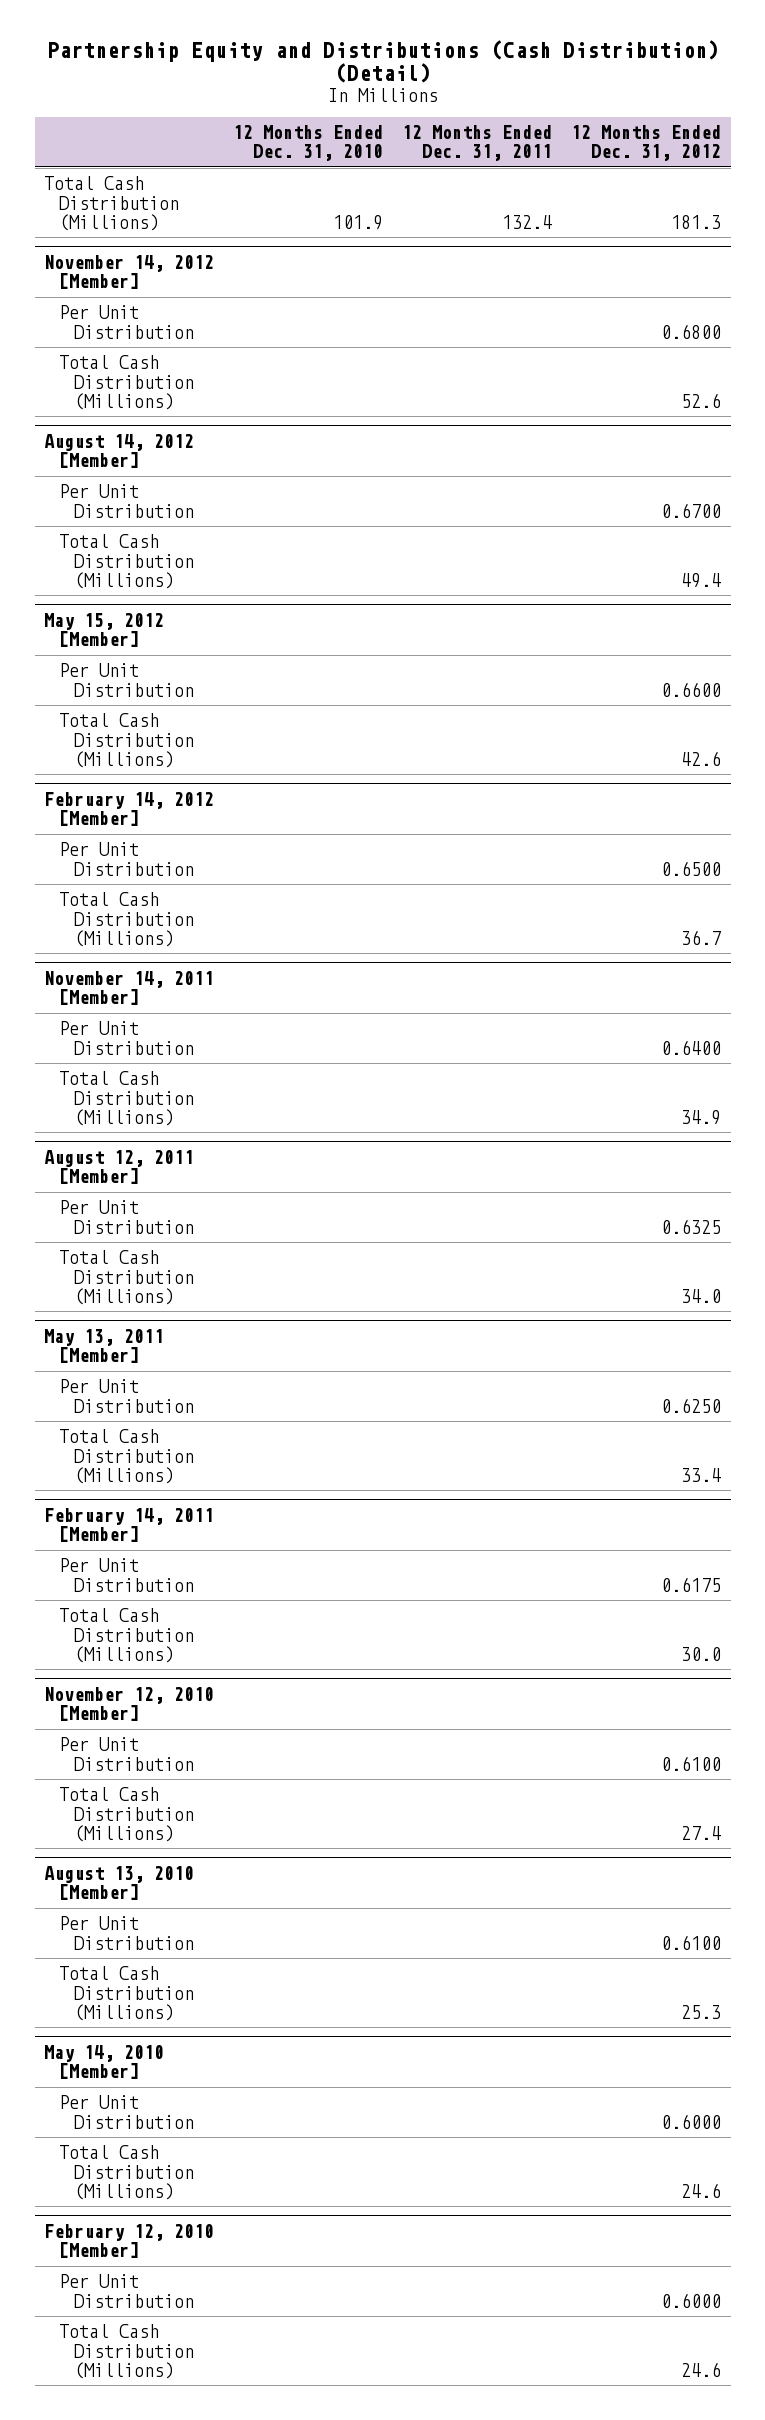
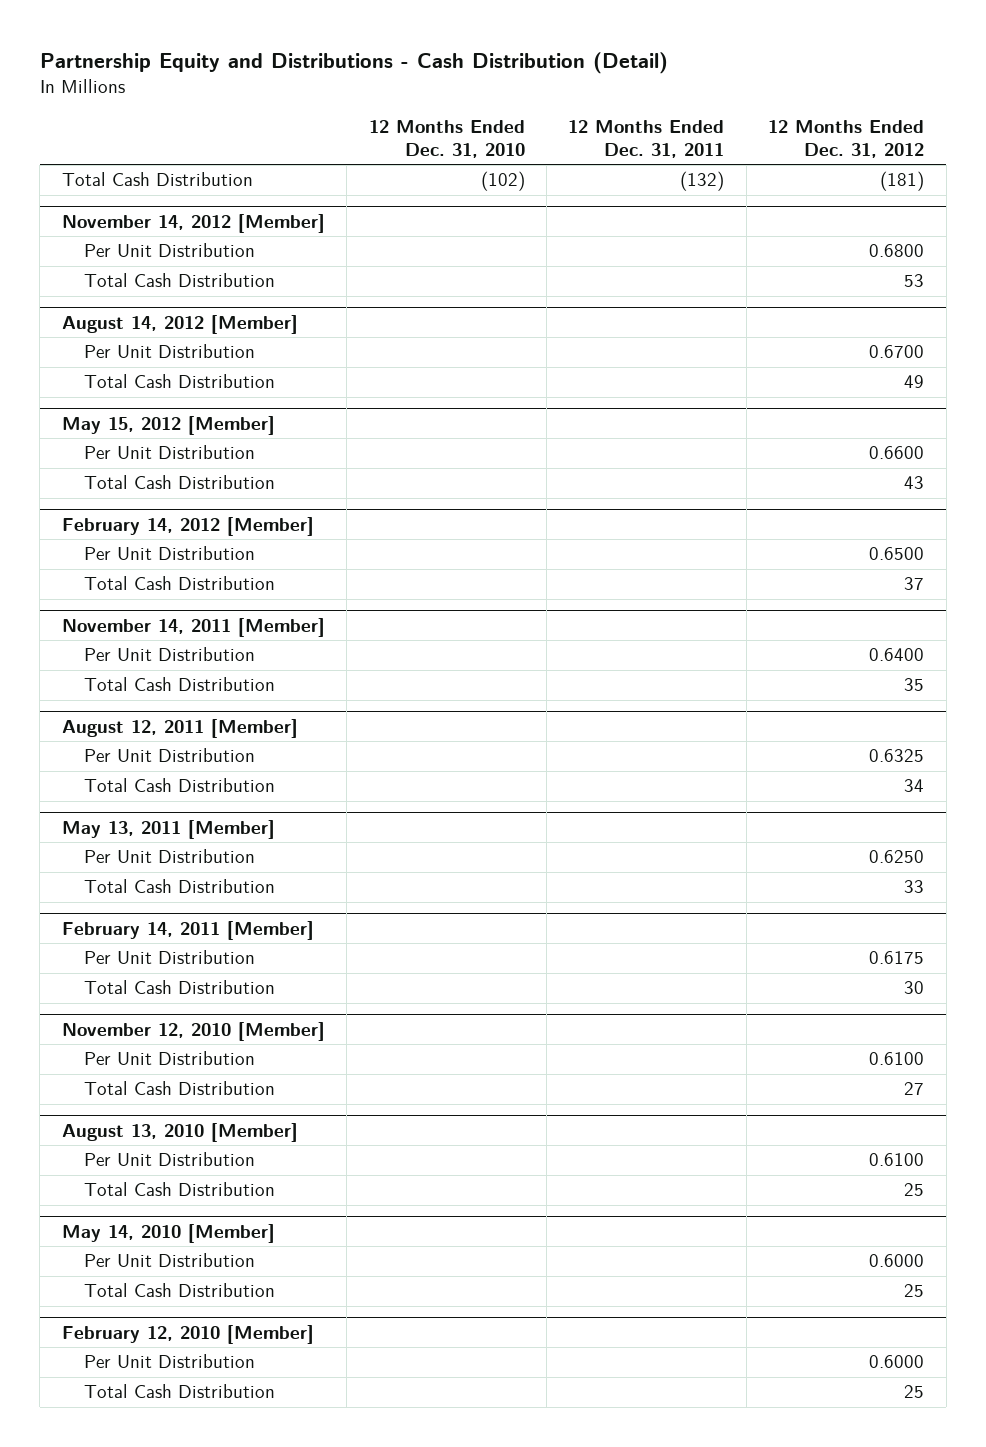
[46,40,719,84] Partnership Equity and Distributions (Cash Distribution) (Detail) -> [39,52,668,75] Partnership Equity and Distributions - Cash Distribution (Detail)
[44,176,180,231] Total Cash Distribution (Millions) -> [61,172,253,187] Total Cash Distribution
[333,214,384,230] 101.9 -> [480,171,525,192] (102)
[502,214,553,229] 132.4 -> [680,171,725,192] (132)
[671,214,722,229] 181.3 -> [880,171,925,192] (181)
[59,355,194,410] Total Cash Distribution (Millions) -> [83,273,275,288] Total Cash Distribution
[681,392,722,408] 52.6 -> [904,274,925,288] 53
[59,534,194,589] Total Cash Distribution (Millions) -> [83,374,275,389] Total Cash Distribution
[681,572,722,588] 49.4 -> [904,375,925,389] 49
[59,713,194,768] Total Cash Distribution (Millions) -> [83,475,275,490] Total Cash Distribution
[681,750,722,766] 42.6 -> [904,476,925,490] 43
[59,892,194,947] Total Cash Distribution (Millions) -> [83,576,275,591] Total Cash Distribution
[681,929,722,945] 36.7 -> [904,577,925,591] 37
[59,1071,194,1126] Total Cash Distribution (Millions) -> [83,677,275,692] Total Cash Distribution
[681,1109,722,1125] 34.9 -> [904,678,925,692] 35
[59,1250,194,1305] Total Cash Distribution (Millions) -> [83,778,275,793] Total Cash Distribution
[681,1288,722,1303] 34.0 -> [904,779,925,793] 34
[59,1429,194,1484] Total Cash Distribution (Millions) -> [83,879,275,894] Total Cash Distribution
[681,1467,722,1482] 33.4 -> [904,880,925,894] 33
[59,1608,194,1663] Total Cash Distribution (Millions) -> [83,980,275,995] Total Cash Distribution
[681,1646,722,1661] 30.0 -> [904,981,925,995] 30
[59,1787,194,1842] Total Cash Distribution (Millions) -> [83,1081,275,1096] Total Cash Distribution
[681,1825,722,1840] 27.4 -> [904,1082,925,1096] 27
[59,1966,194,2021] Total Cash Distribution (Millions) -> [83,1182,275,1197] Total Cash Distribution
[681,2004,722,2019] 25.3 -> [904,1183,925,1197] 25
[59,2145,194,2200] Total Cash Distribution (Millions) -> [83,1283,275,1298] Total Cash Distribution
[681,2182,722,2198] 24.6 -> [904,1284,925,1298] 25
[59,2324,194,2379] Total Cash Distribution (Millions) -> [83,1384,275,1399] Total Cash Distribution
[681,2361,722,2377] 24.6 -> [904,1385,925,1399] 25

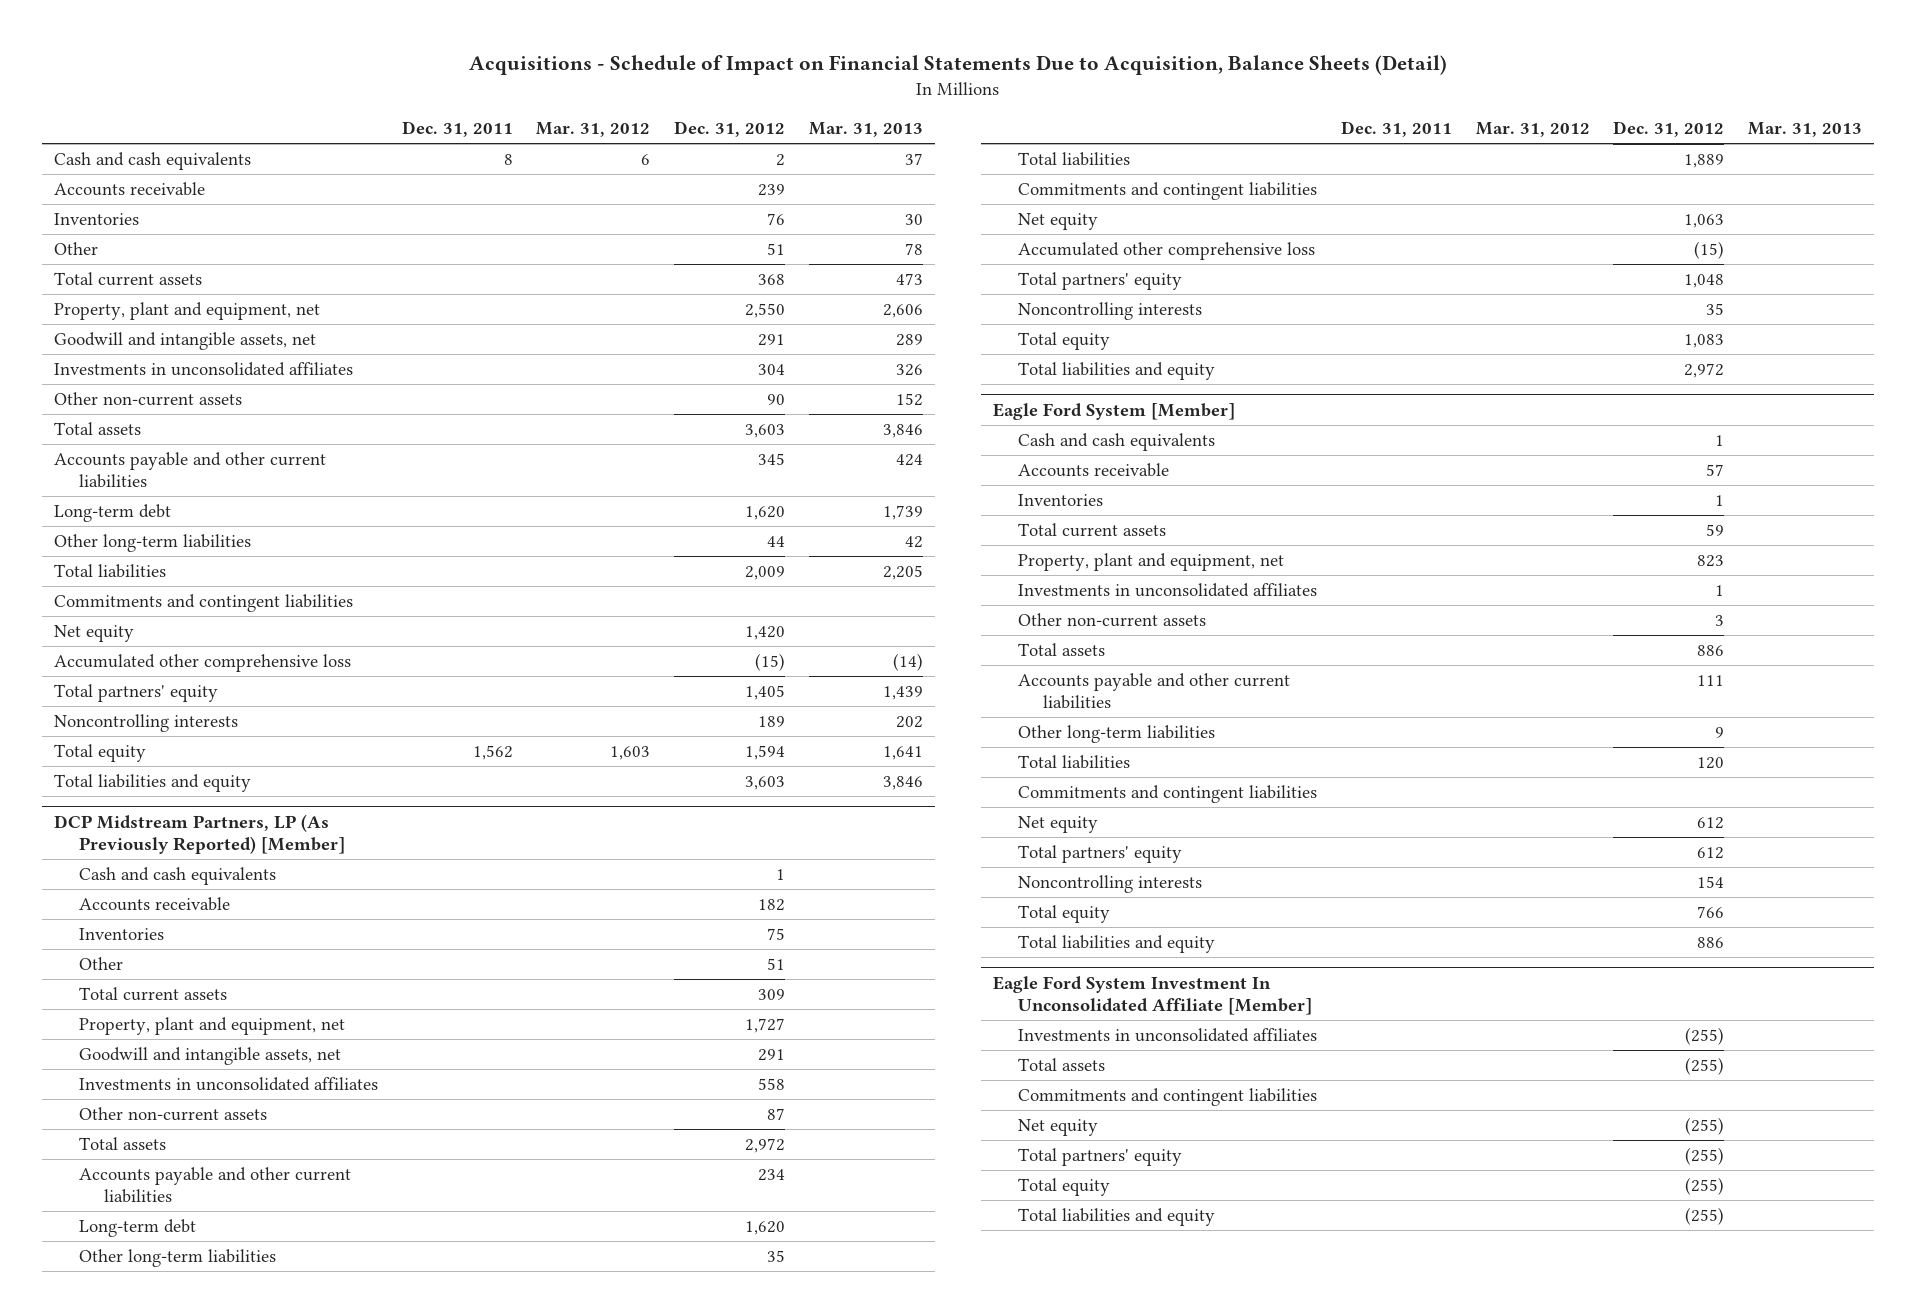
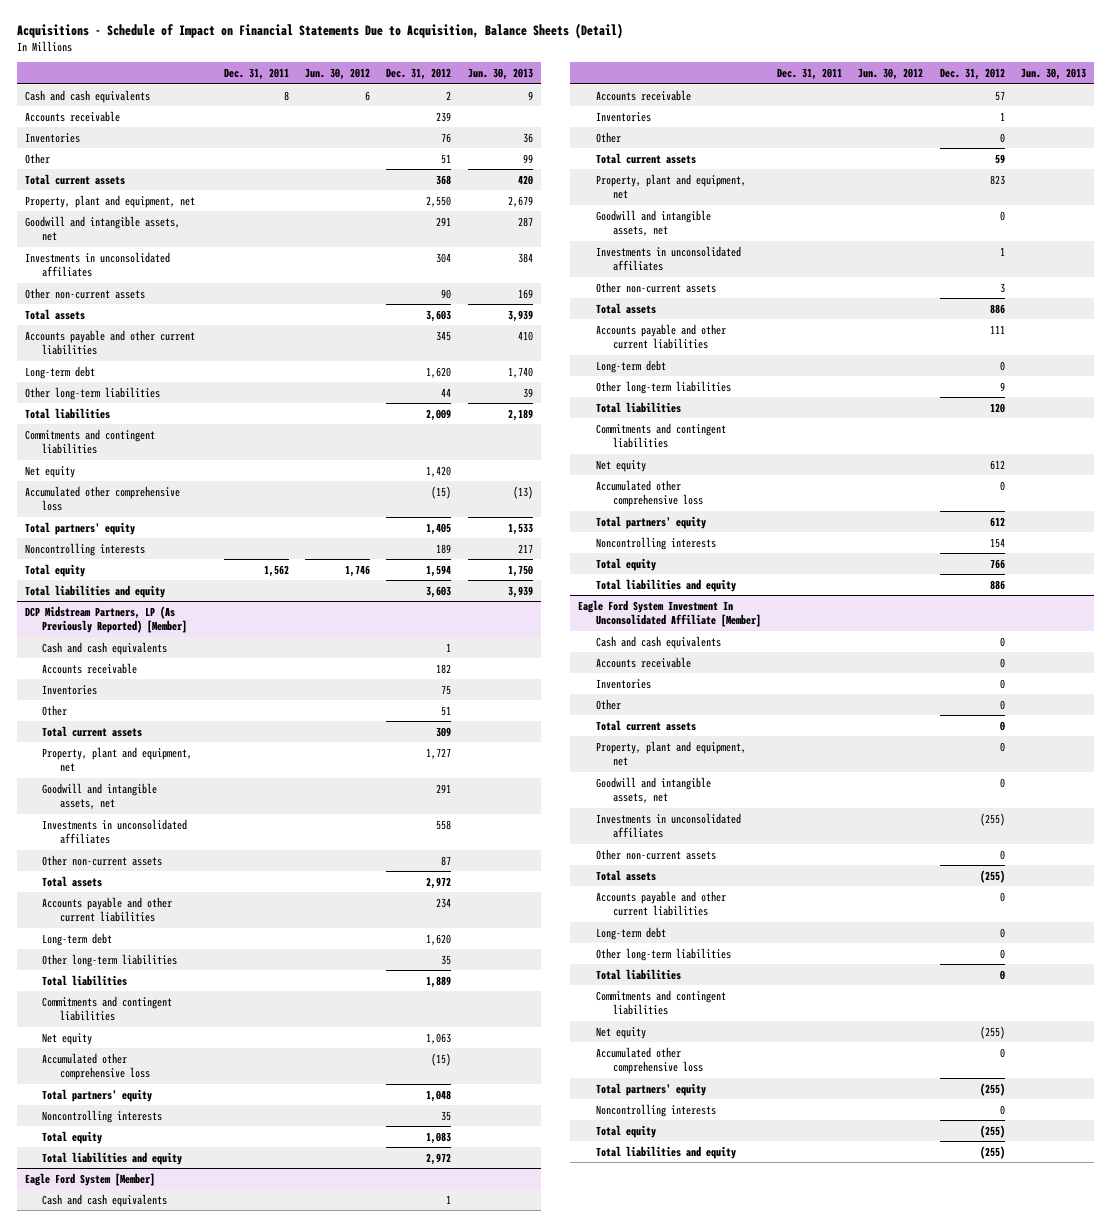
[536,122,651,138] Mar. 31, 2012 -> none
[809,122,924,138] Mar. 31, 2013 -> none
none -> [305,67,371,80] Jun. 30, 2012
none -> [467,67,533,80] Jun. 30, 2013
none -> [595,131,621,143] Other
none -> [595,209,711,237] Goodwill and intangible assets, net
none -> [595,359,666,373] Long-term debt
none -> [595,479,703,508] Accumulated other comprehensive loss
none -> [595,635,721,649] Cash and cash equivalents
none -> [595,656,691,668] Accounts receivable
none -> [595,678,651,689] Inventories
none -> [595,698,621,710] Other
none -> [595,719,696,731] Total current assets
none -> [595,740,746,767] Property, plant and equipment, net
none -> [595,776,711,804] Goodwill and intangible assets, net
none -> [595,848,716,860] Other non-current assets
none -> [595,890,726,917] Accounts payable and other current liabilities
none -> [595,926,666,940] Long-term debt
none -> [595,947,731,961] Other long-term liabilities
none -> [595,968,681,980] Total liabilities
none -> [595,1046,703,1075] Accumulated other comprehensive loss
none -> [595,1103,716,1117] Noncontrolling interests

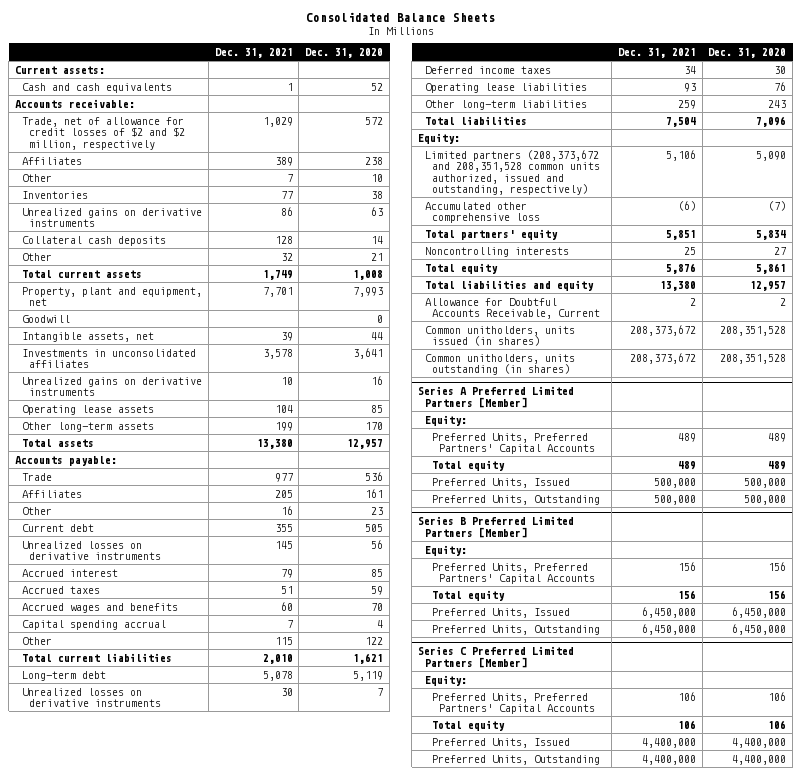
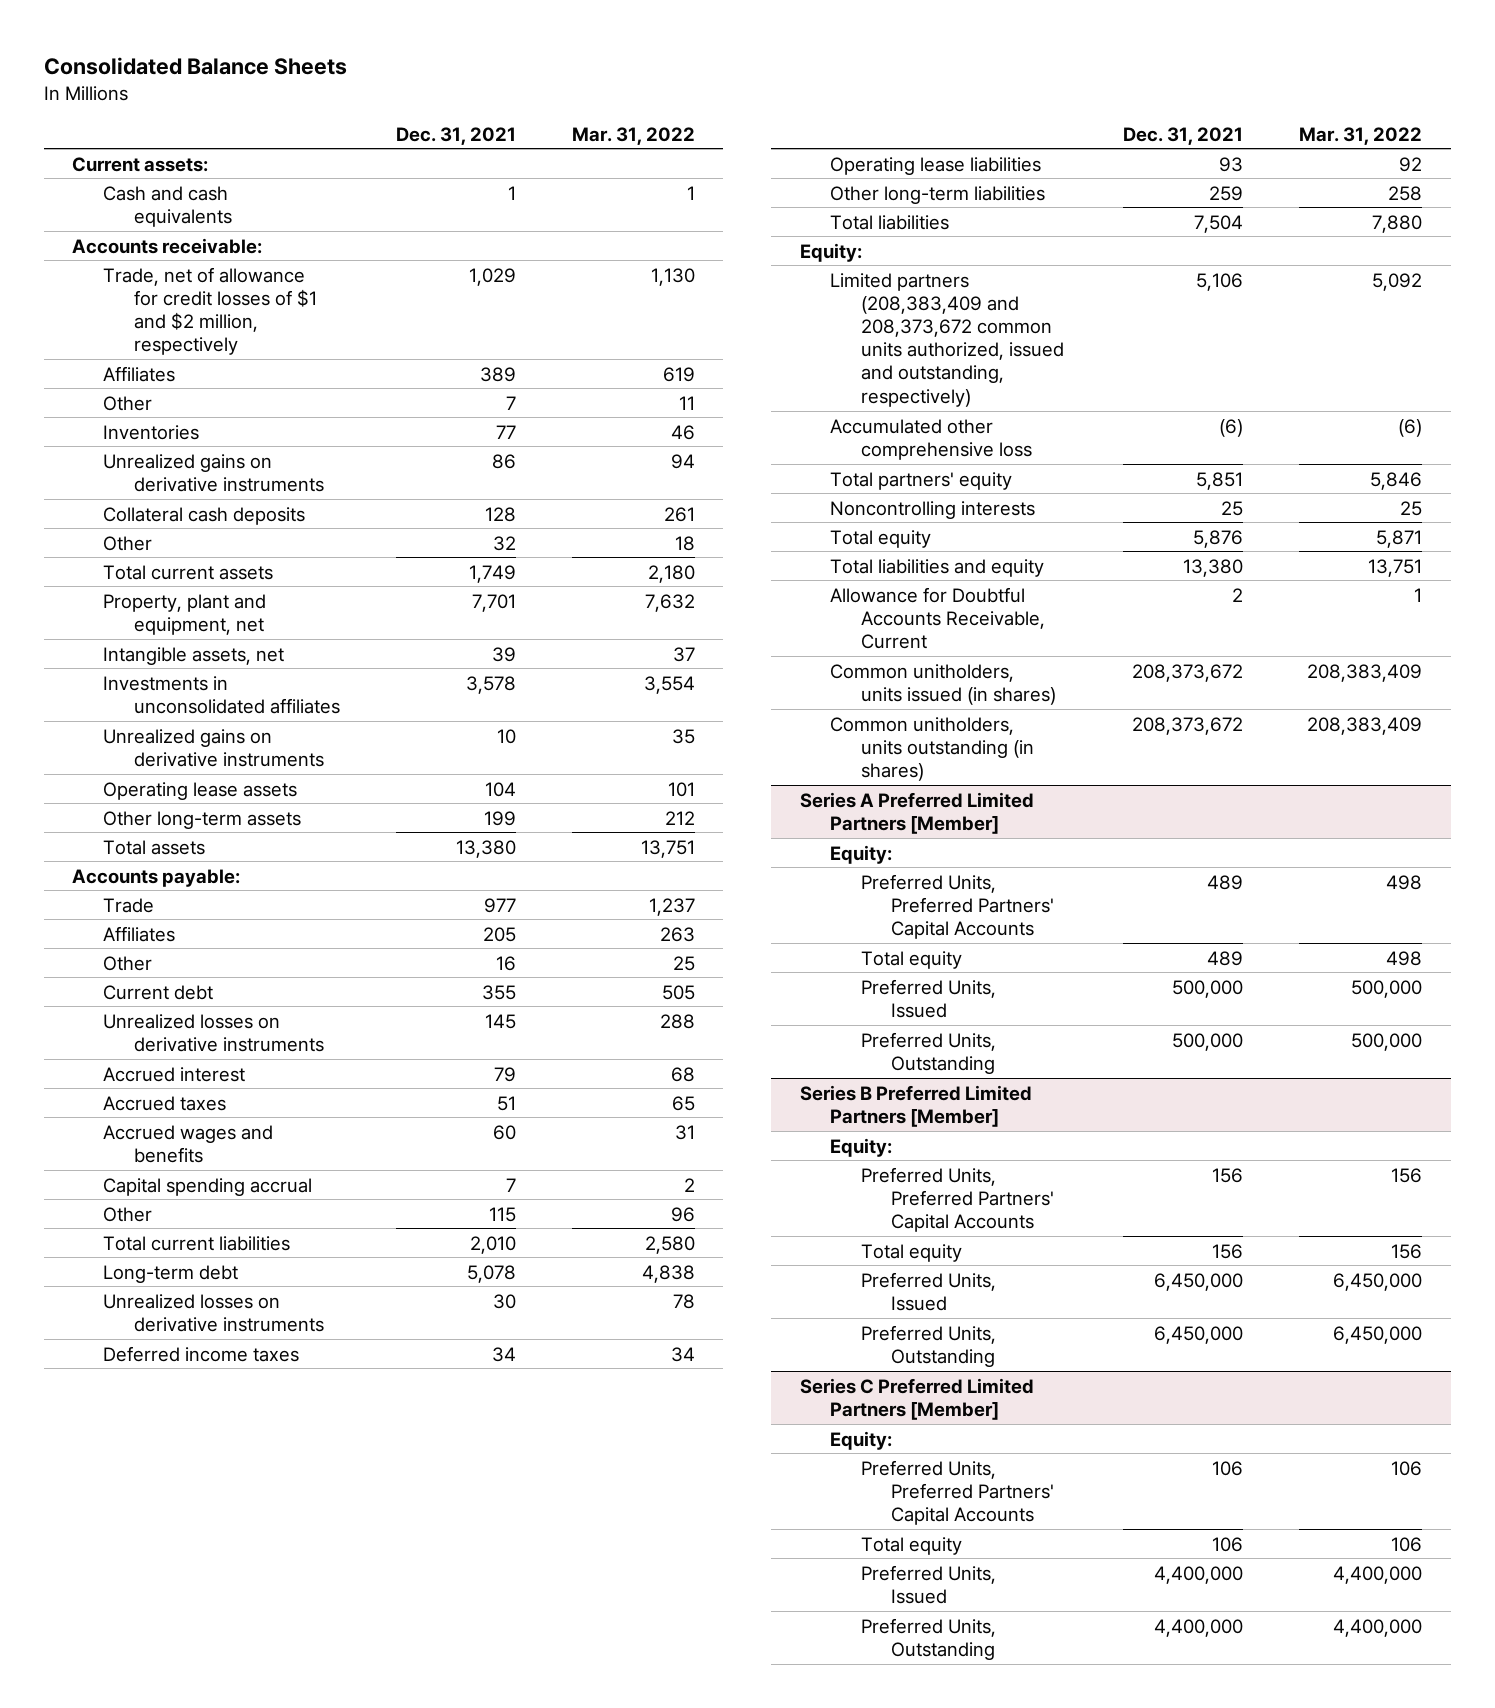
[305,48,384,59] Dec. 31, 2020 -> none
none -> [572,126,696,145] Mar. 31, 2022
[21,116,185,150] Trade, net of allowance for credit losses of $2 and $2 million, respectively -> [102,266,317,356] Trade, net of allowance for credit losses of $1 and $2 million, respectively
[21,314,70,323] Goodwill -> none
[425,149,601,196] Limited partners (208,373,672 and 208,351,528 common units authorized, issued and outstanding, respectively) -> [830,272,1064,407] Limited partners (208,383,409 and 208,373,672 common units authorized, issued and outstanding, respectively)

